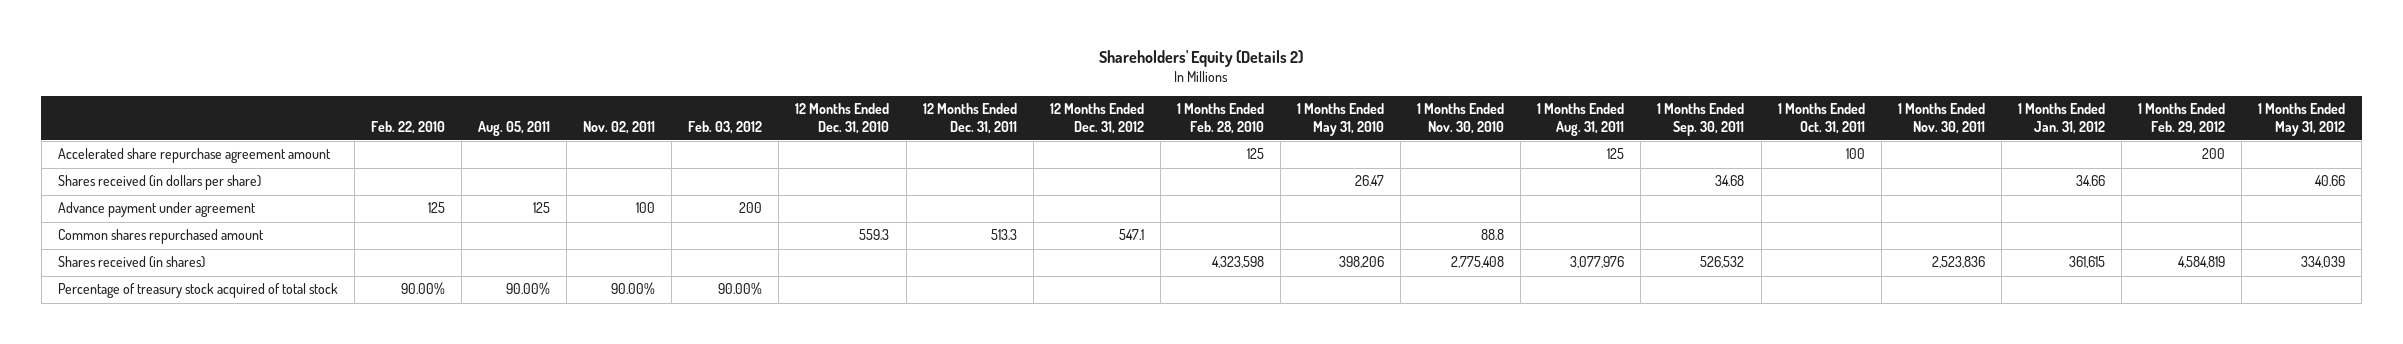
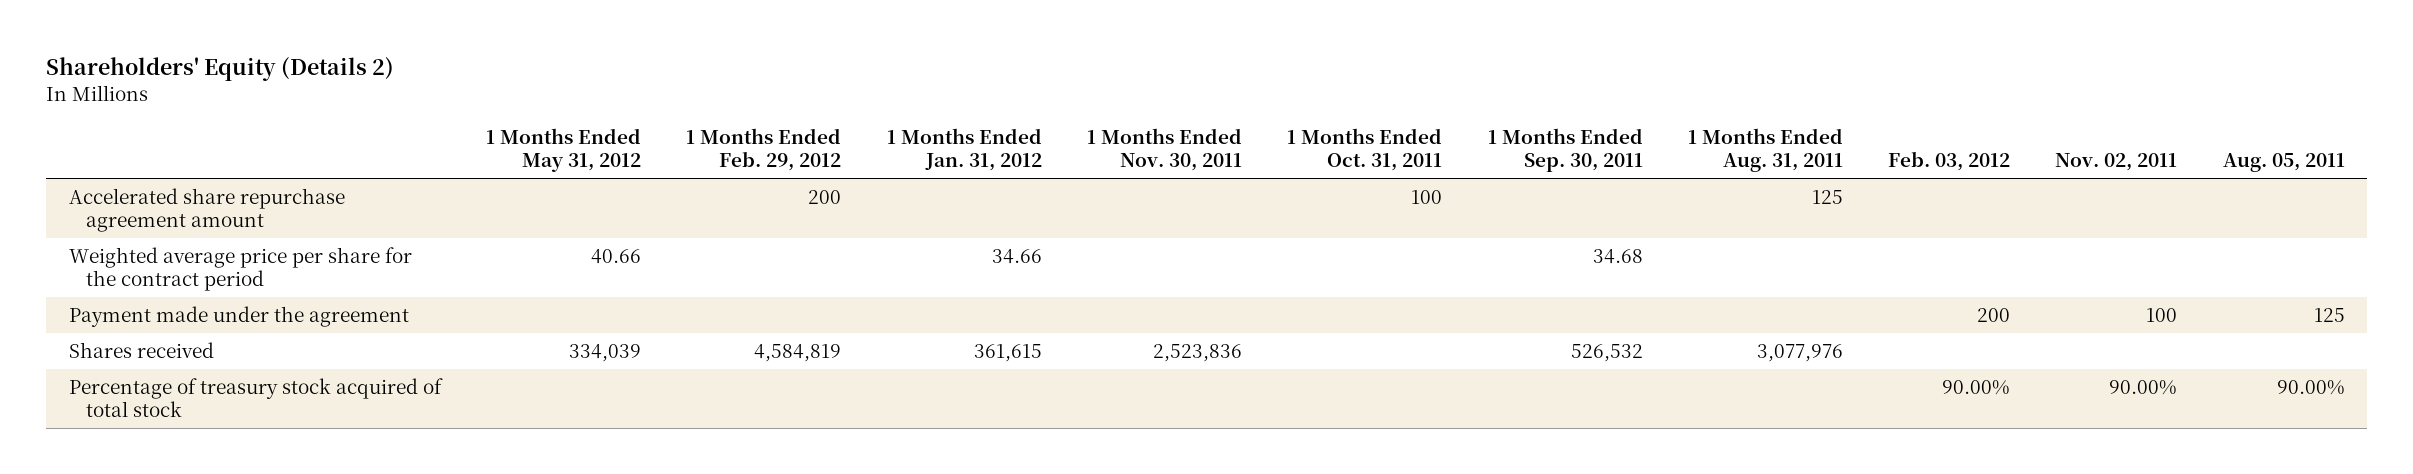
[370,120,445,134] Feb. 22, 2010 -> none
[795,103,890,134] 12 Months Ended Dec. 31, 2010 -> none
[922,103,1017,134] 12 Months Ended Dec. 31, 2011 -> none
[1049,103,1144,134] 12 Months Ended Dec. 31, 2012 -> none
[1176,103,1264,134] 1 Months Ended Feb. 28, 2010 -> none
[1297,103,1385,136] 1 Months Ended May 31, 2010 -> none
[1417,103,1505,134] 1 Months Ended Nov. 30, 2010 -> none
[57,229,264,245] Common shares repurchased amount -> none
[57,175,261,191] Shares received (in dollars per share) -> [68,246,412,291] Weighted average price per share for the contract period
[57,202,256,218] Advance payment under agreement -> [68,305,409,327] Payment made under the agreement
[57,256,205,269] Shares received (in shares) -> [68,341,214,358] Shares received

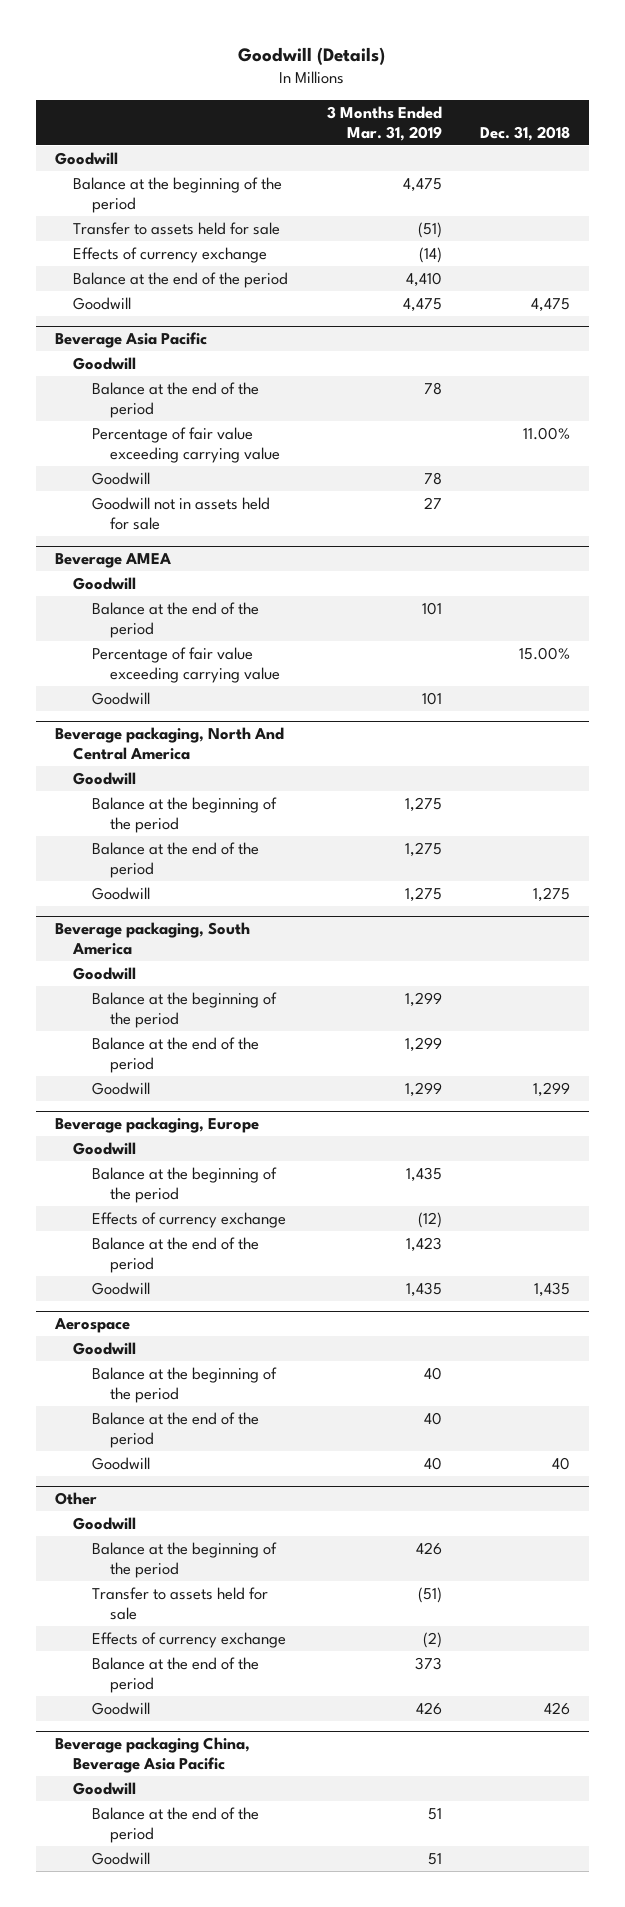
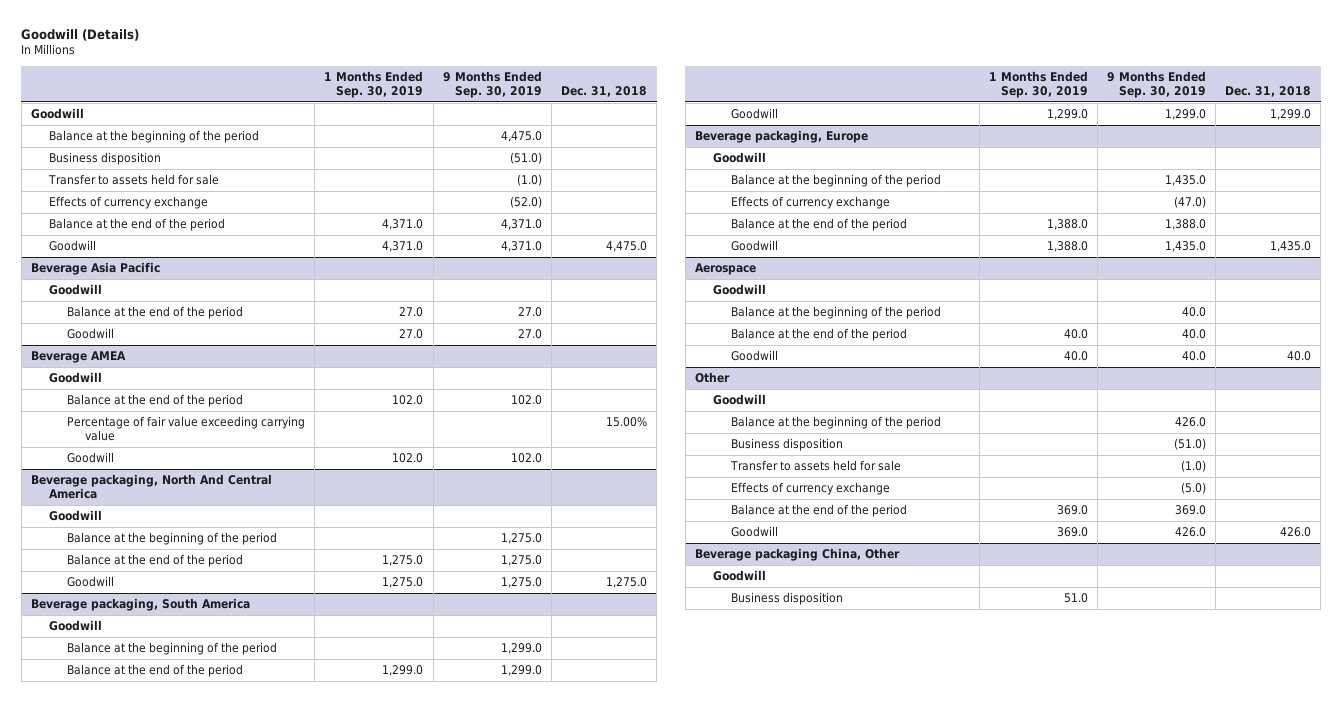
[326,105,442,141] 3 Months Ended Mar. 31, 2019 -> none
none -> [324,71,424,98] 1 Months Ended Sep. 30, 2019
none -> [442,71,542,98] 9 Months Ended Sep. 30, 2019
none -> [48,152,161,166] Business disposition
[530,297,570,312] 4,475 -> [605,241,647,253] 4,475.0
[91,426,281,463] Percentage of fair value exceeding carrying value -> none
[91,496,270,530] Goodwill not in assets held for sale -> none
[532,886,570,902] 1,275 -> [605,577,647,589] 1,275.0
[532,1081,570,1097] 1,299 -> [1270,109,1312,121] 1,299.0
[533,1281,570,1297] 1,435 -> [1270,241,1312,253] 1,435.0
[551,1456,570,1470] 40 -> [1287,351,1312,362] 40.0
none -> [731,438,844,452] Business disposition
[73,1781,137,1795] Goodwill -> none
[91,1806,259,1843] Balance at the end of the period -> none
[543,1701,570,1715] 426 -> [1280,527,1312,538] 426.0
[54,1736,250,1773] Beverage packaging China, Beverage Asia Pacific -> [694,548,900,562] Beverage packaging China, Other
none -> [731,592,844,606] Business disposition

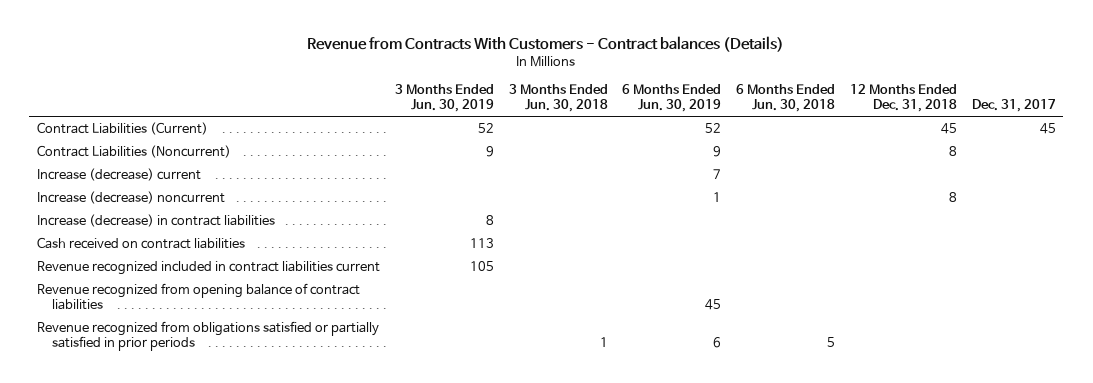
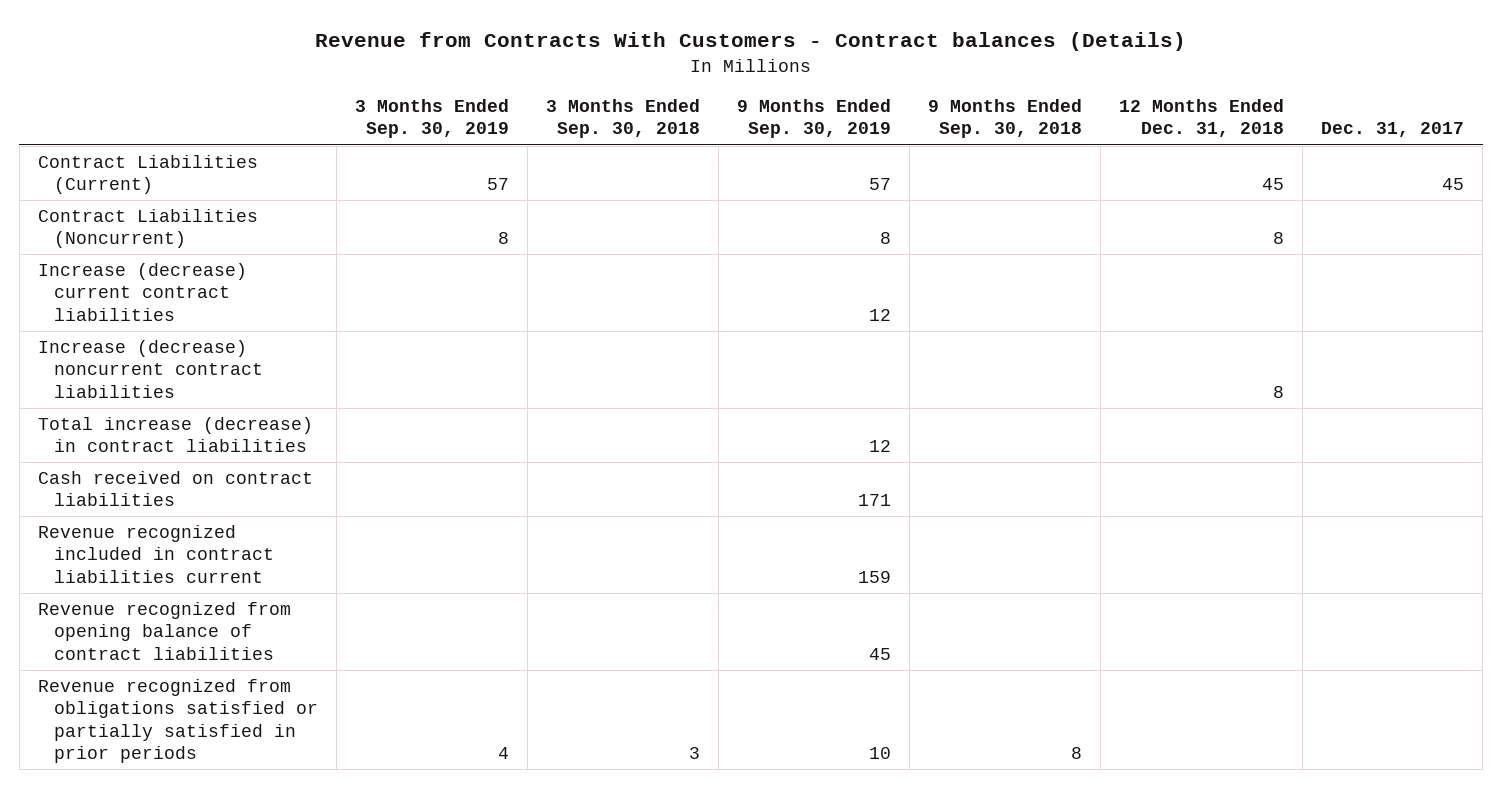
[394,83,494,113] 3 Months Ended Jun. 30, 2019 -> none
[508,83,608,113] 3 Months Ended Jun. 30, 2018 -> none
[622,83,722,113] 6 Months Ended Jun. 30, 2019 -> none
[736,83,836,113] 6 Months Ended Jun. 30, 2018 -> none
none -> [355,99,510,139] 3 Months Ended Sep. 30, 2019
none -> [546,99,701,139] 3 Months Ended Sep. 30, 2018
none -> [737,99,892,139] 9 Months Ended Sep. 30, 2019
none -> [928,99,1083,139] 9 Months Ended Sep. 30, 2018
[36,167,201,181] Increase (decrease) current -> [37,263,247,321] Increase (decrease) current contract liabilities
[36,190,225,204] Increase (decrease) noncurrent -> [37,340,264,398] Increase (decrease) noncurrent contract liabilities
[36,213,275,227] Increase (decrease) in contract liabilities -> [37,417,313,453] Total increase (decrease) in contract liabilities

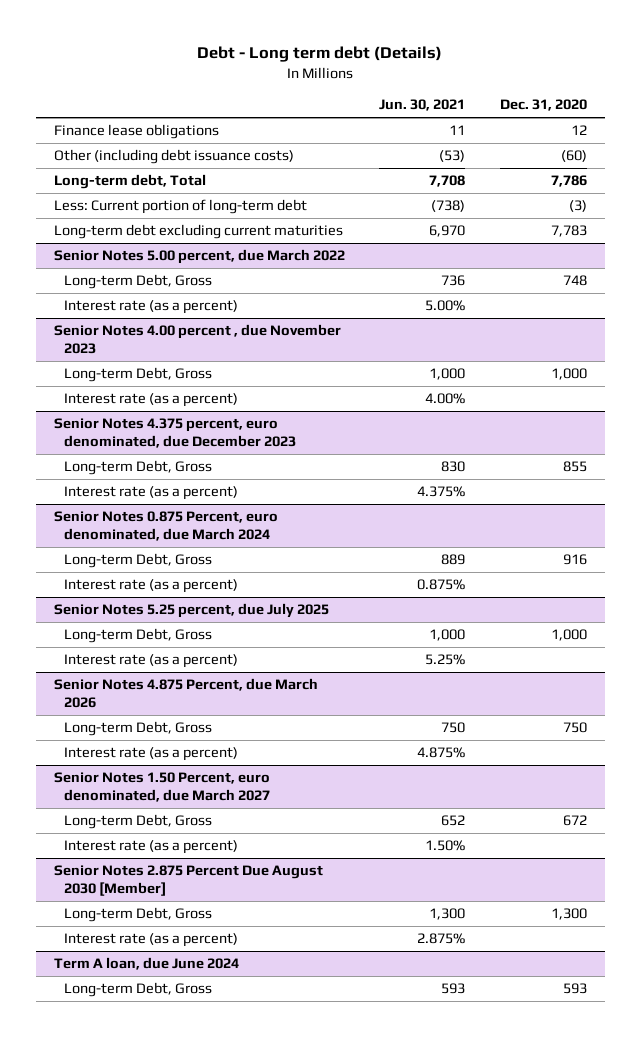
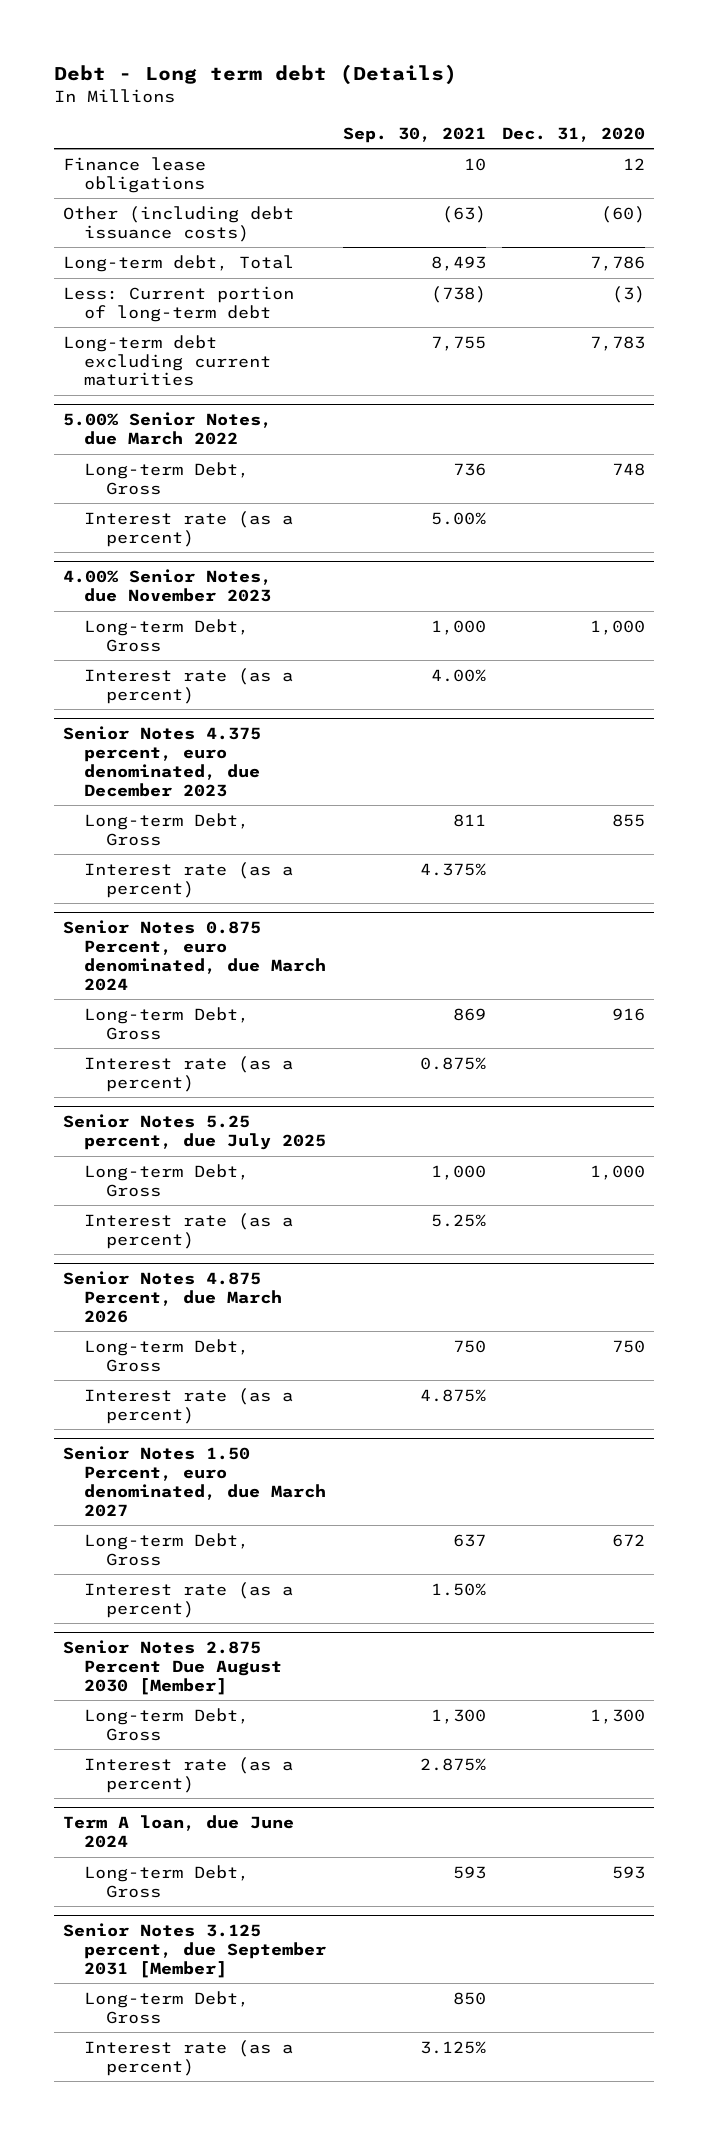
[379,99,466,112] Jun. 30, 2021 -> none
none -> [342,126,486,143] Sep. 30, 2021
[53,249,345,265] Senior Notes 5.00 percent, due March 2022 -> [62,412,272,446] 5.00% Senior Notes, due March 2022
[53,324,341,355] Senior Notes 4.00 percent , due November 2023 -> [62,569,272,603] 4.00% Senior Notes, due November 2023
none -> [62,1923,327,1978] Senior Notes 3.125 percent, due September 2031 [Member]
none -> [84,1991,250,2024] Long-term Debt, Gross
none -> [84,2040,294,2076] Interest rate (as a percent)

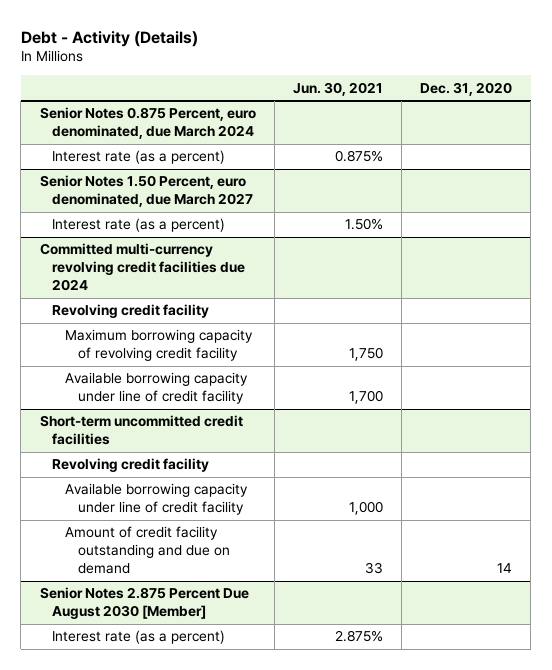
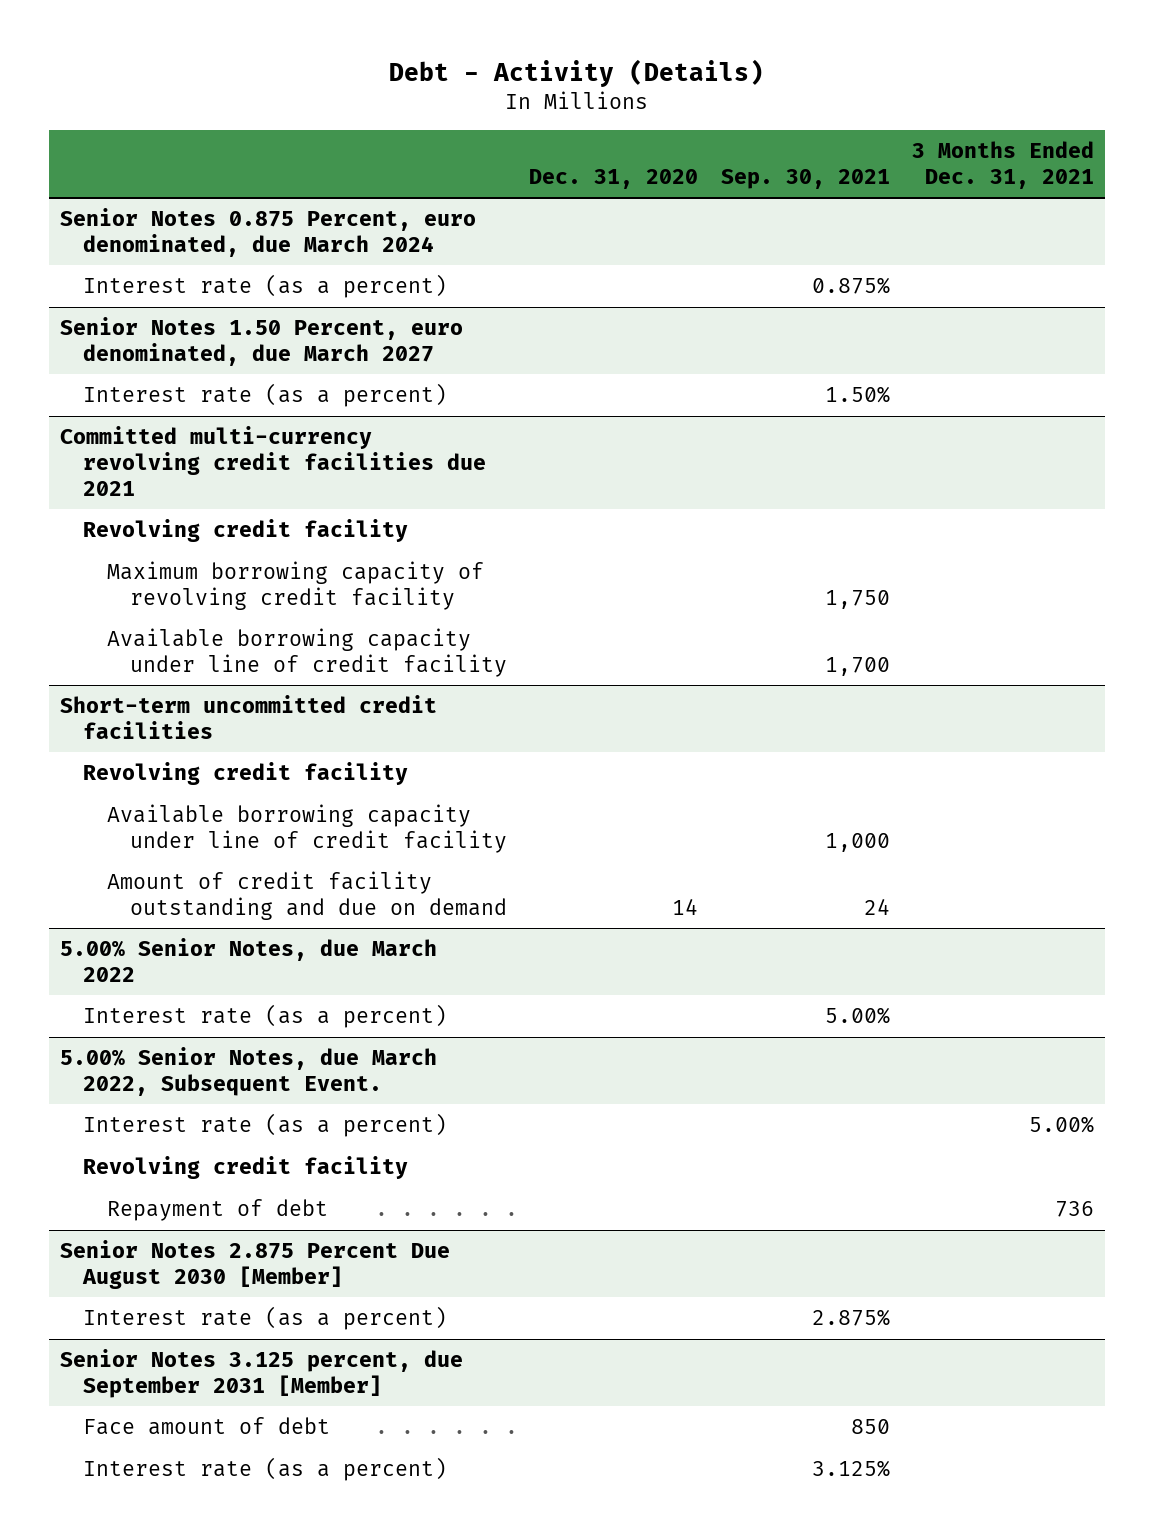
[292,81,383,96] Jun. 30, 2021 -> none
none -> [720,168,890,189] Sep. 30, 2021
none -> [912,141,1095,189] 3 Months Ended Dec. 31, 2021
[39,243,246,292] Committed multi-currency revolving credit facilities due 2024 -> [60,426,487,496] Committed multi-currency revolving credit facilities due 2021
none -> [60,938,438,982] 5.00% Senior Notes, due March 2022
none -> [83,1004,448,1029] Interest rate (as a percent)
none -> [60,1047,438,1096] 5.00% Senior Notes, due March 2022, Subsequent Event.
none -> [83,1113,448,1138] Interest rate (as a percent)
none -> [83,1156,409,1180] Revolving credit facility
none -> [106,1199,328,1222] Repayment of debt
none -> [60,1349,464,1398] Senior Notes 3.125 percent, due September 2031 [Member]
none -> [83,1417,331,1436] Face amount of debt
none -> [83,1457,448,1482] Interest rate (as a percent)

